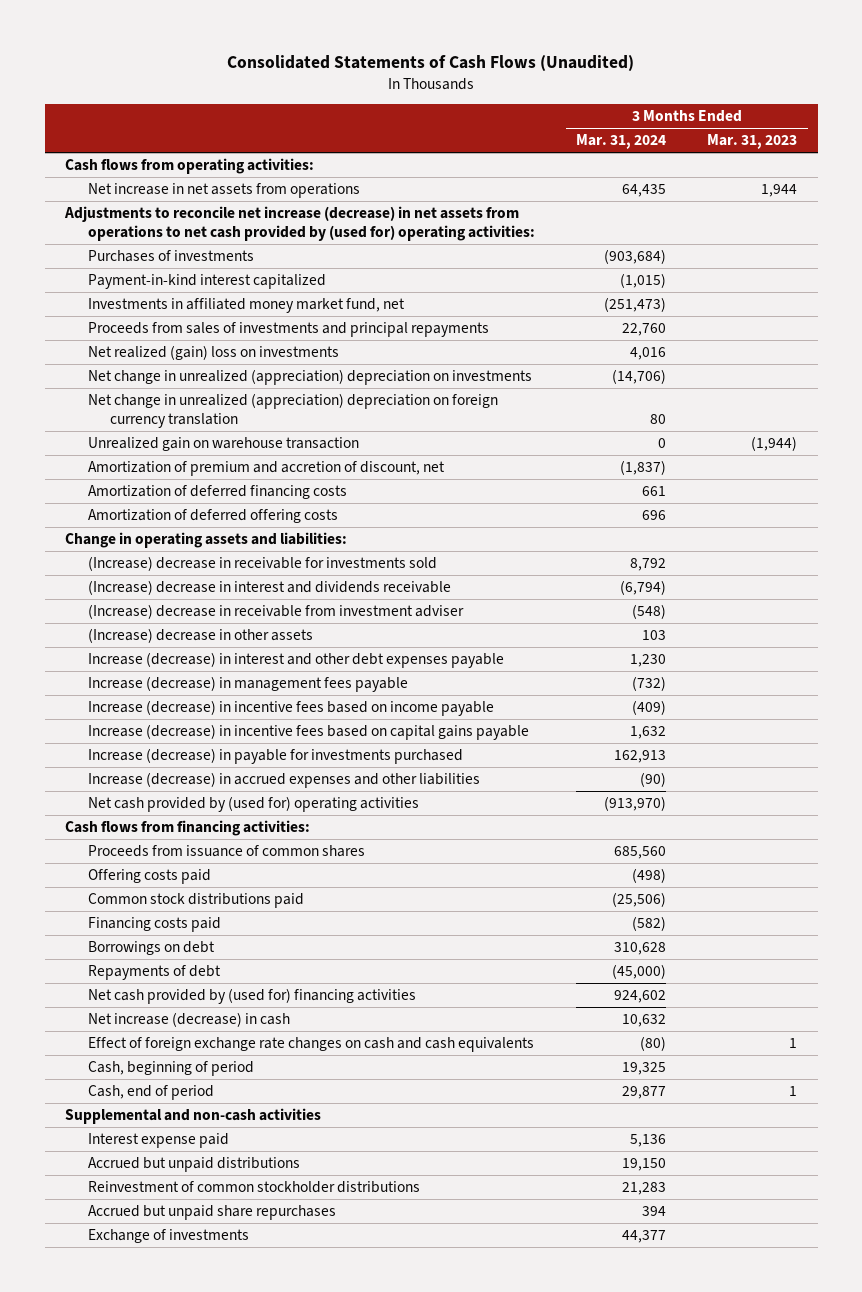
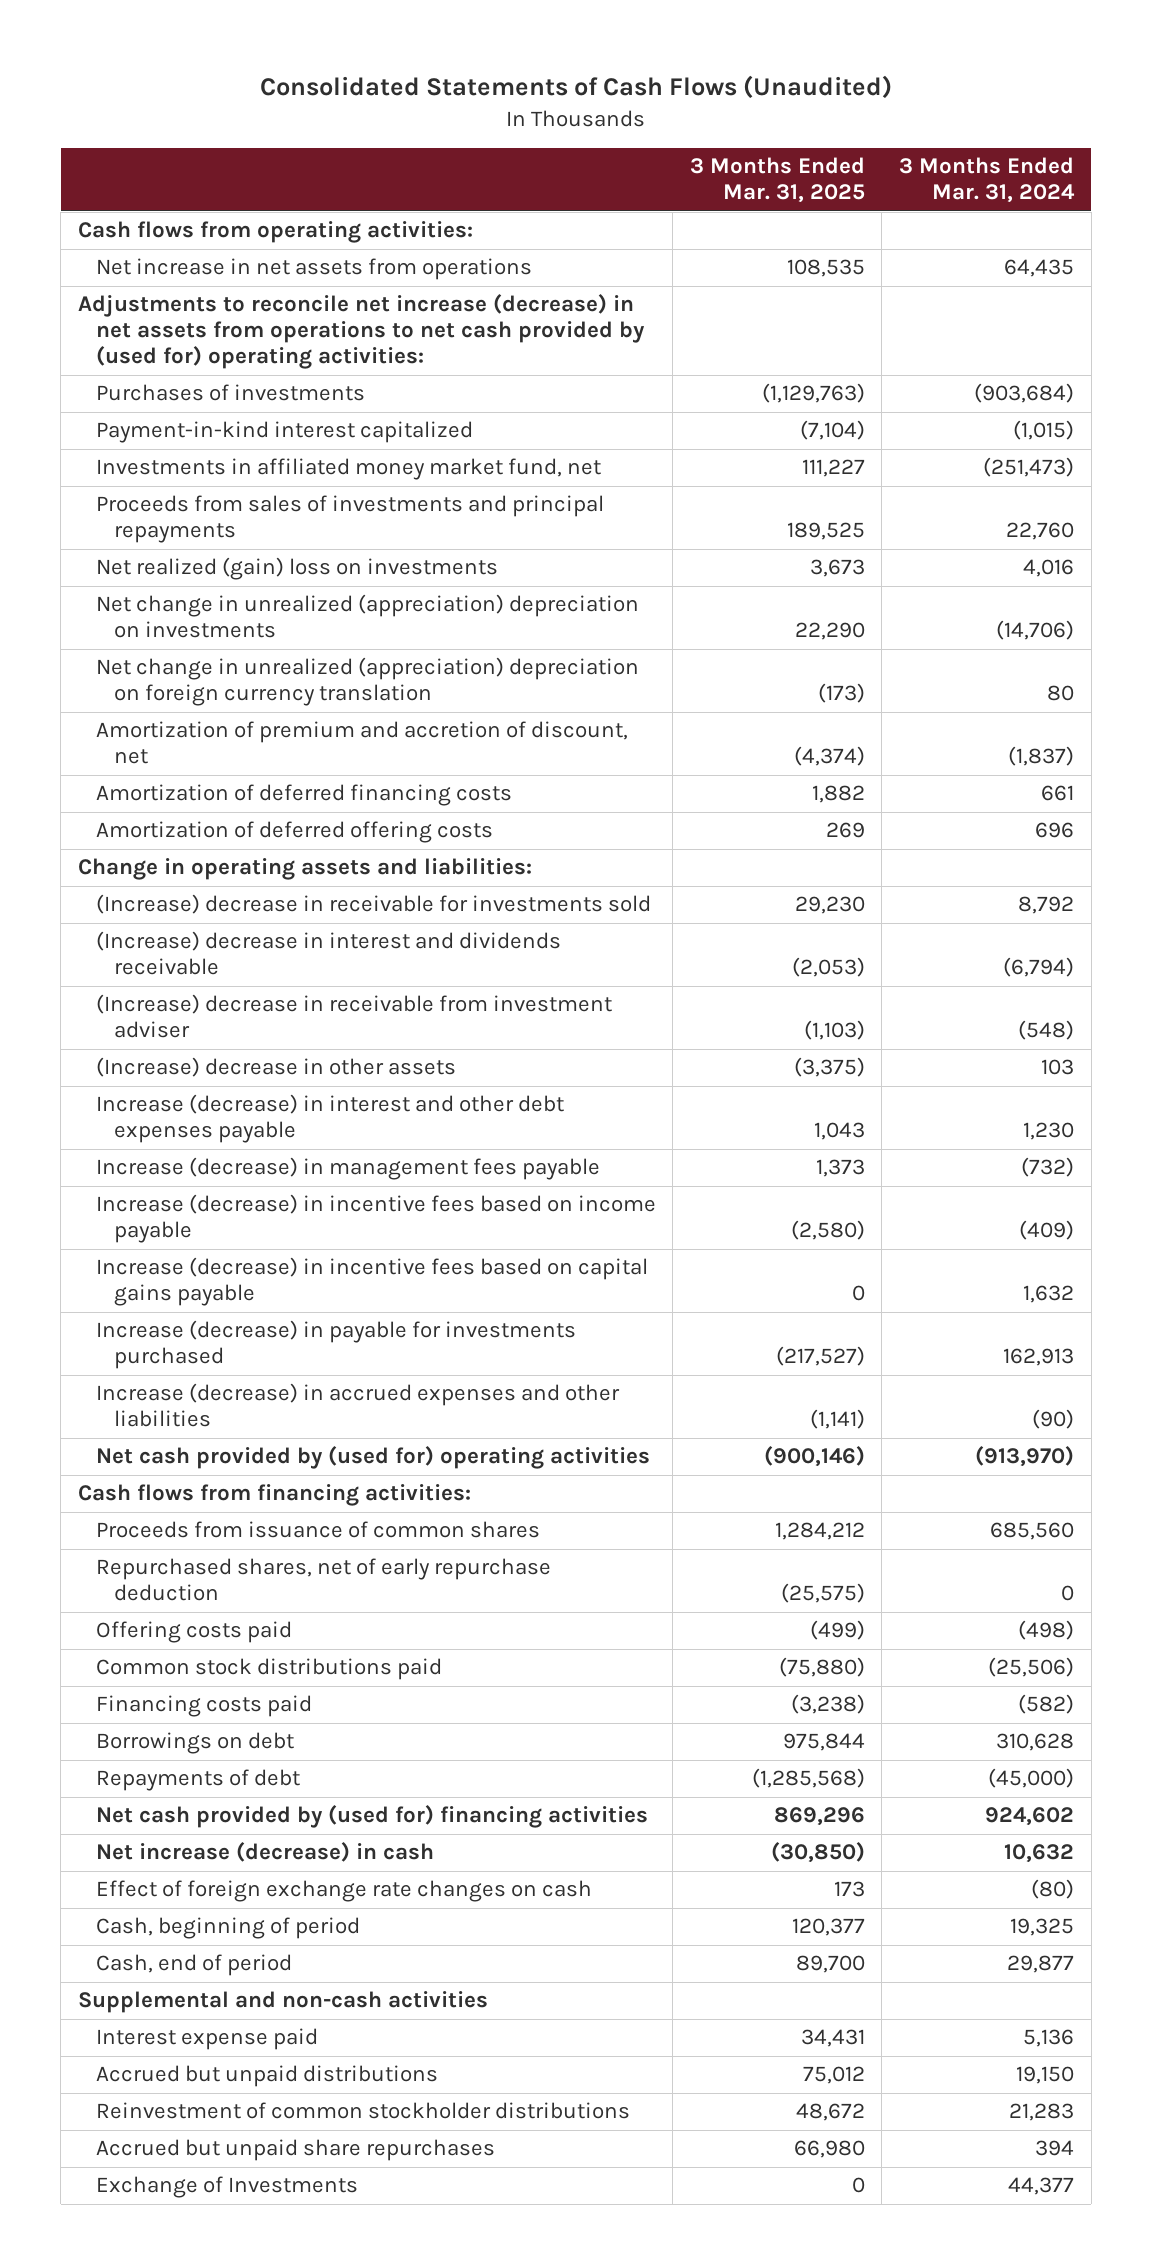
[707,134,798,150] Mar. 31, 2023 -> none
none -> [689,157,865,204] 3 Months Ended Mar. 31, 2025
[87,437,359,452] Unrealized gain on warehouse transaction -> none
none -> [95,1558,551,1602] Repurchased shares, net of early repurchase deduction
[87,1037,534,1053] Effect of foreign exchange rate changes on cash and cash equivalents -> [95,1880,592,1903] Effect of foreign exchange rate changes on cash
[87,1229,249,1244] Exchange of investments -> [95,2176,358,2199] Exchange of Investments

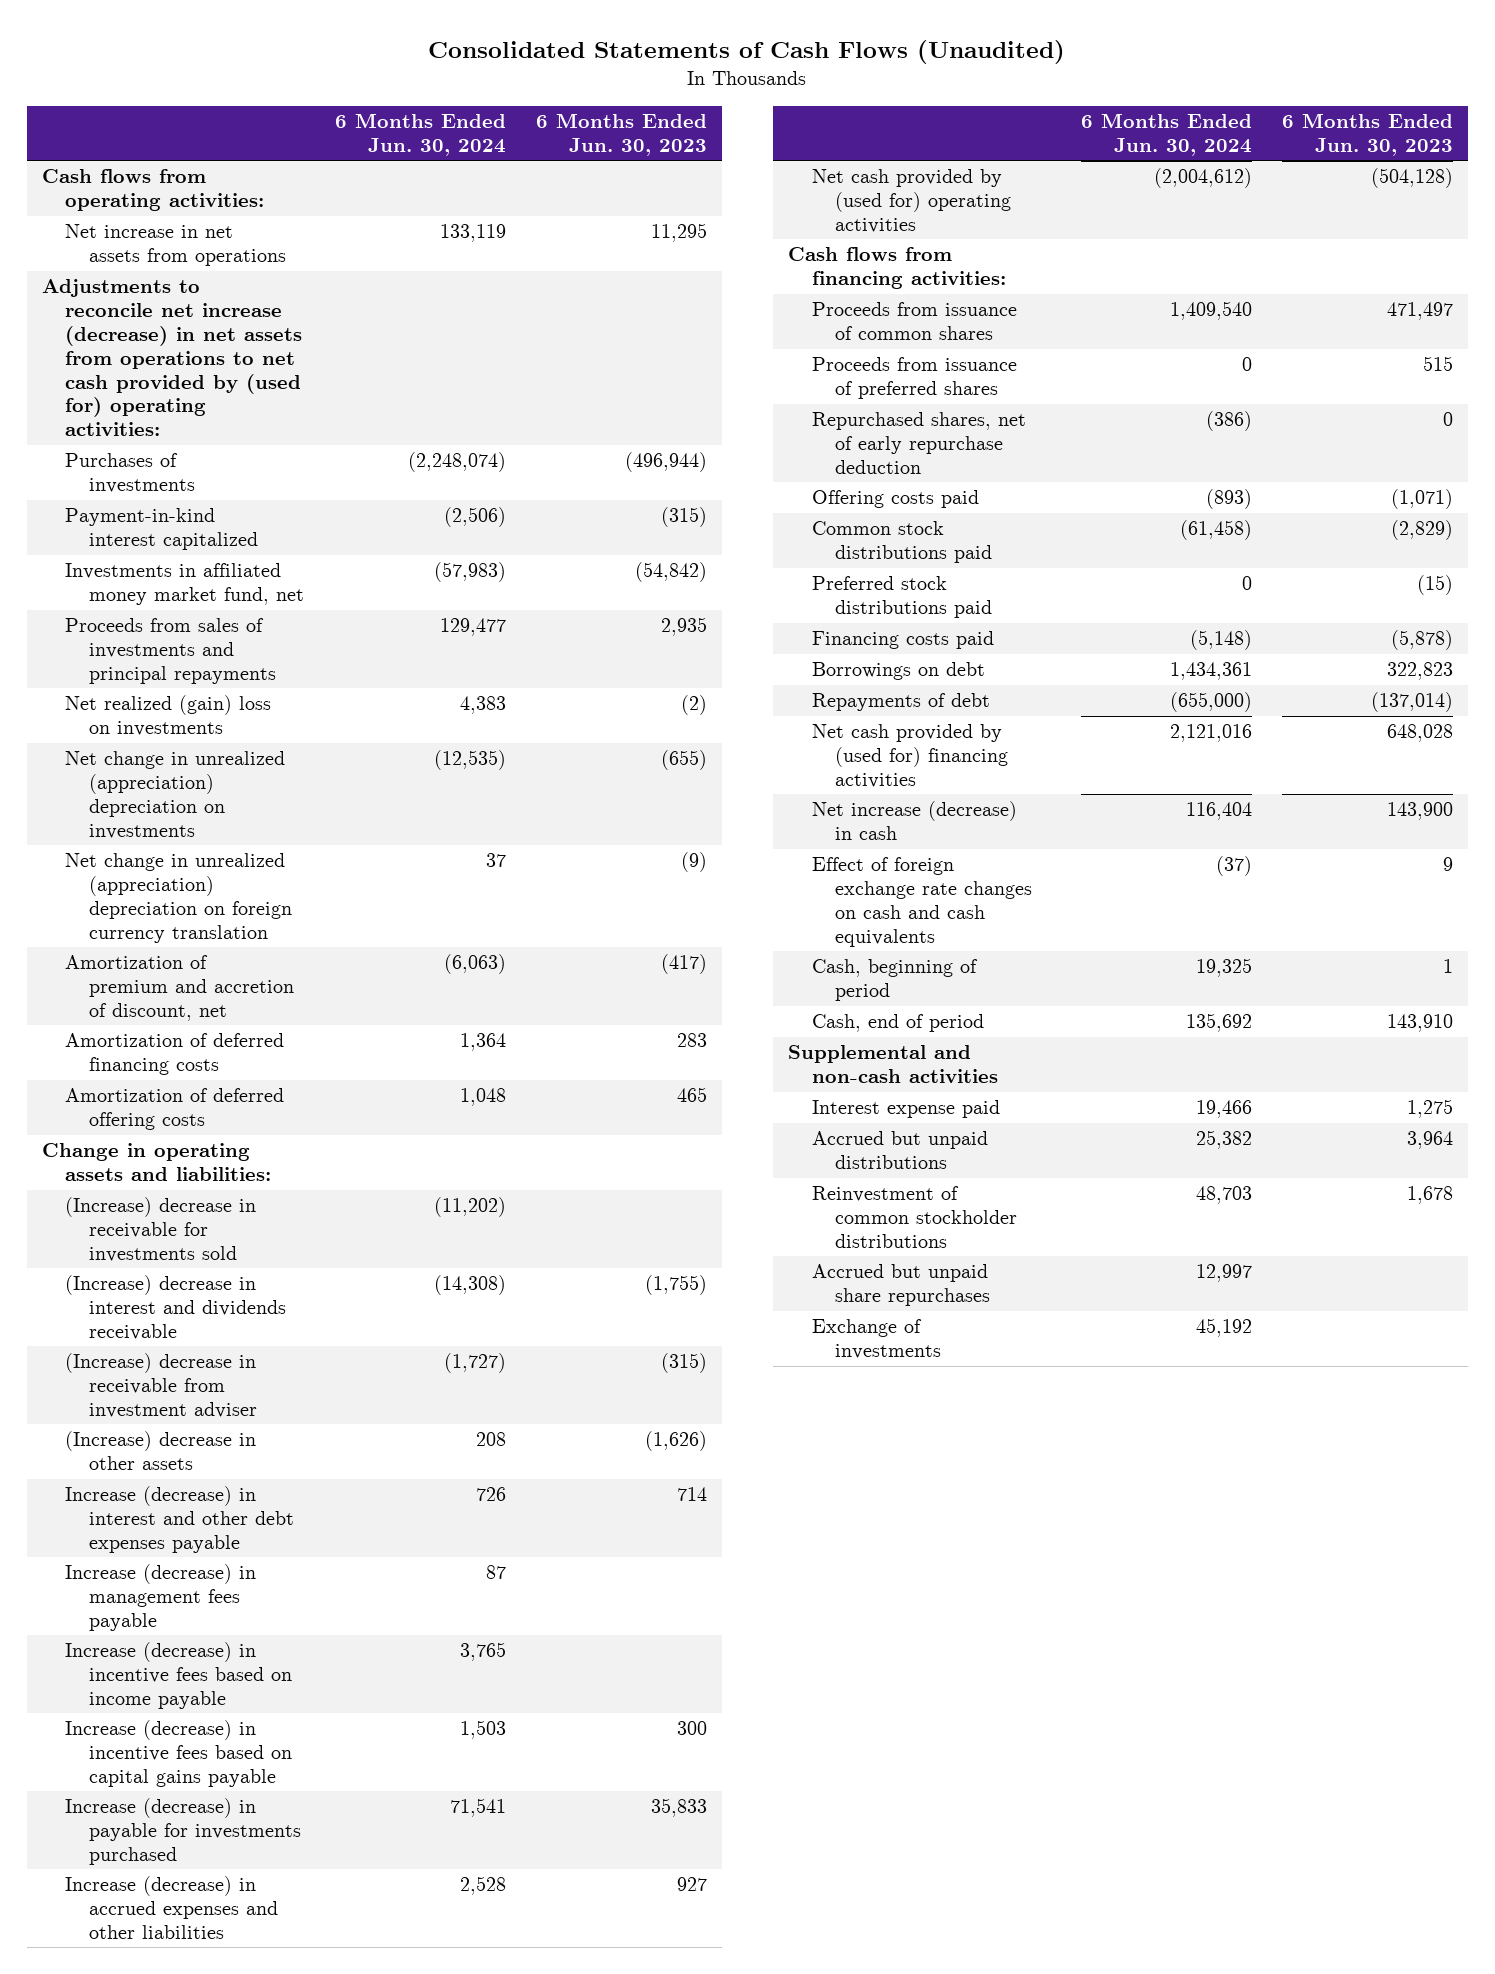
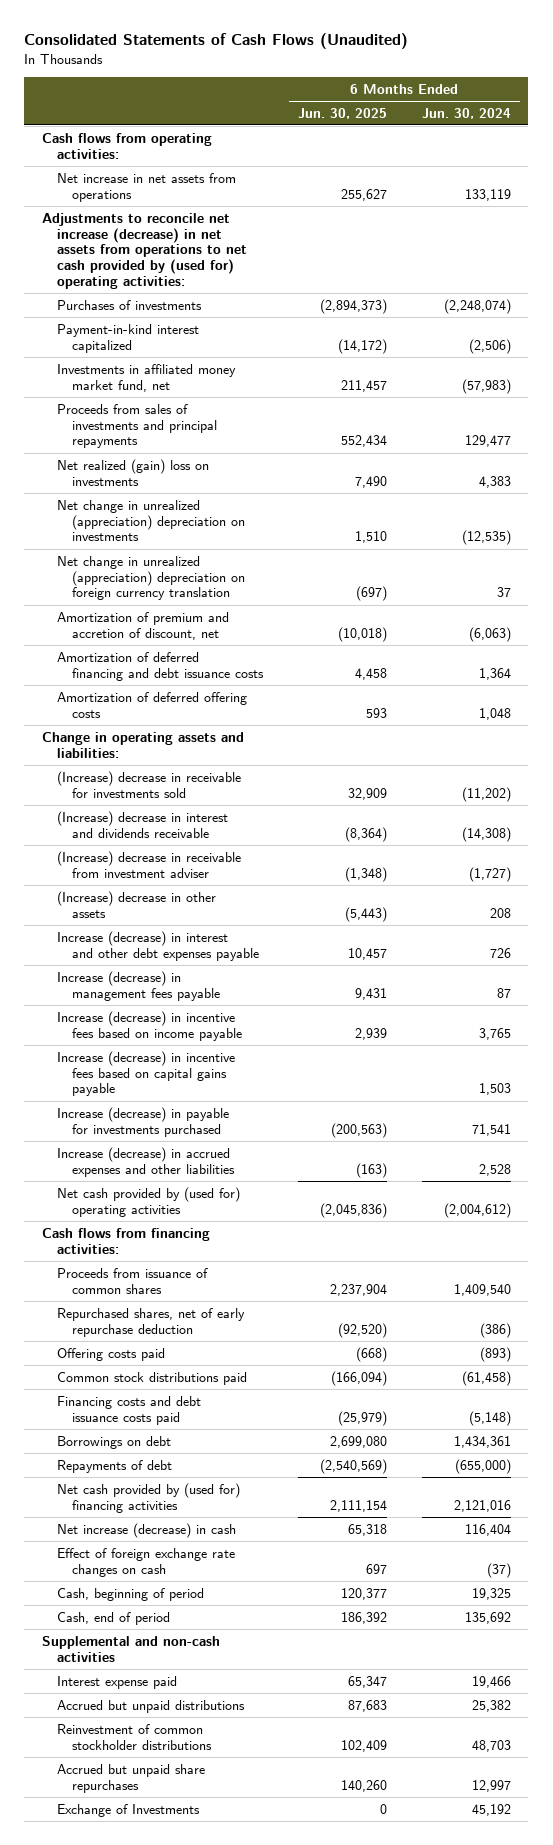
[535,112,707,156] 6 Months Ended Jun. 30, 2023 -> none
none -> [297,107,387,119] Jun. 30, 2025
[65,1033,285,1076] Amortization of deferred financing costs -> [56,651,264,681] Amortization of deferred financing and debt issuance costs
[811,357,1017,400] Proceeds from issuance of preferred shares -> none
[811,576,993,619] Preferred stock distributions paid -> none
[811,631,994,650] Financing costs paid -> [56,1395,201,1425] Financing costs and debt issuance costs paid
[811,857,1033,947] Effect of foreign exchange rate changes on cash and cash equivalents -> [56,1547,235,1577] Effect of foreign exchange rate changes on cash
[811,1319,942,1360] Exchange of investments -> [56,1803,200,1817] Exchange of Investments

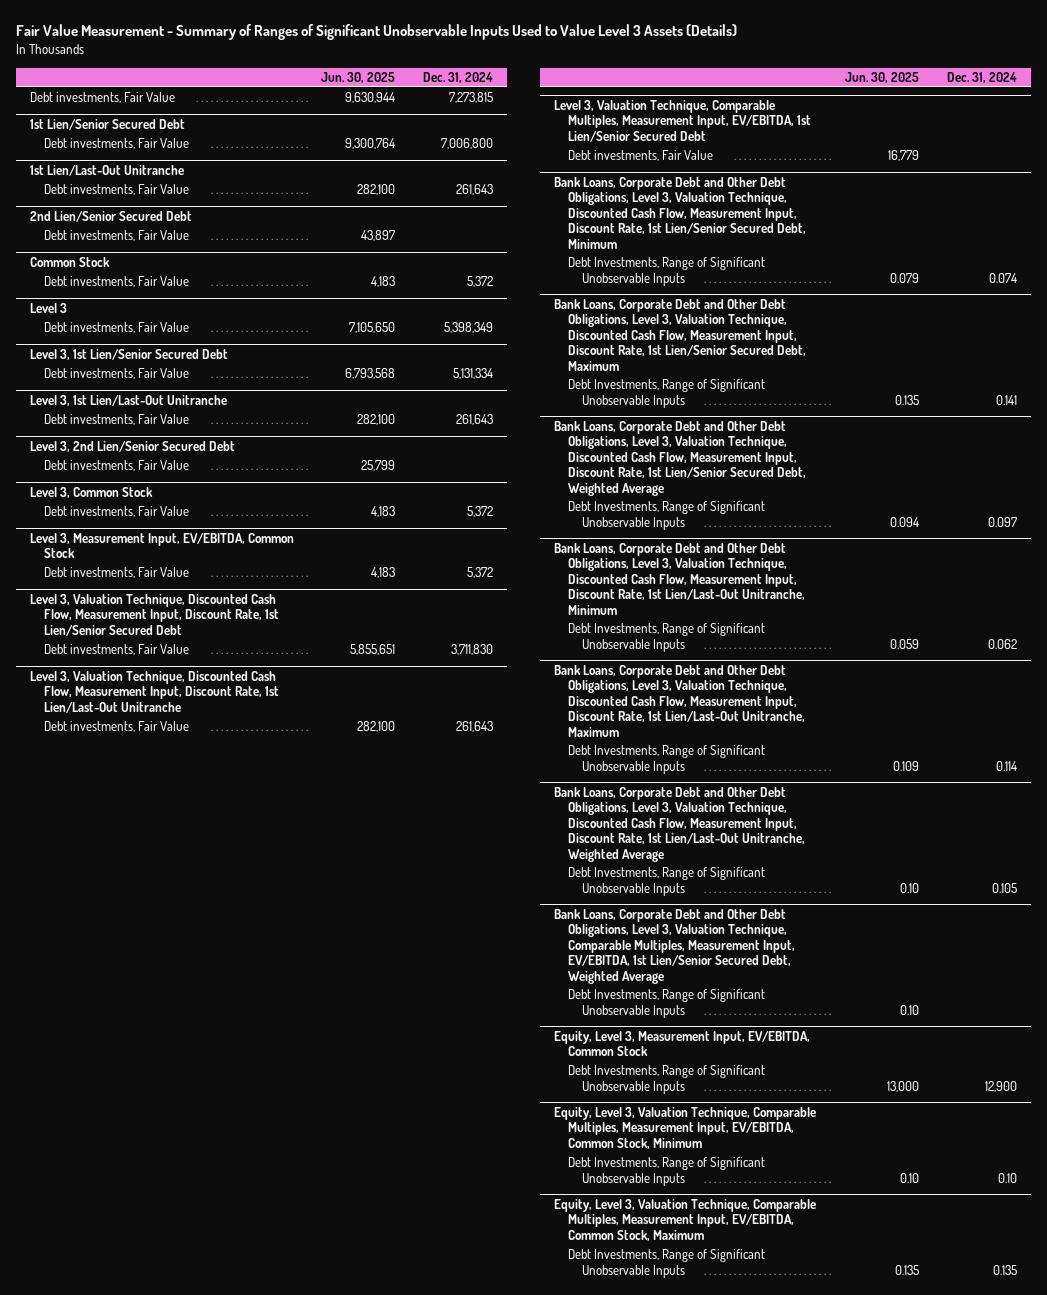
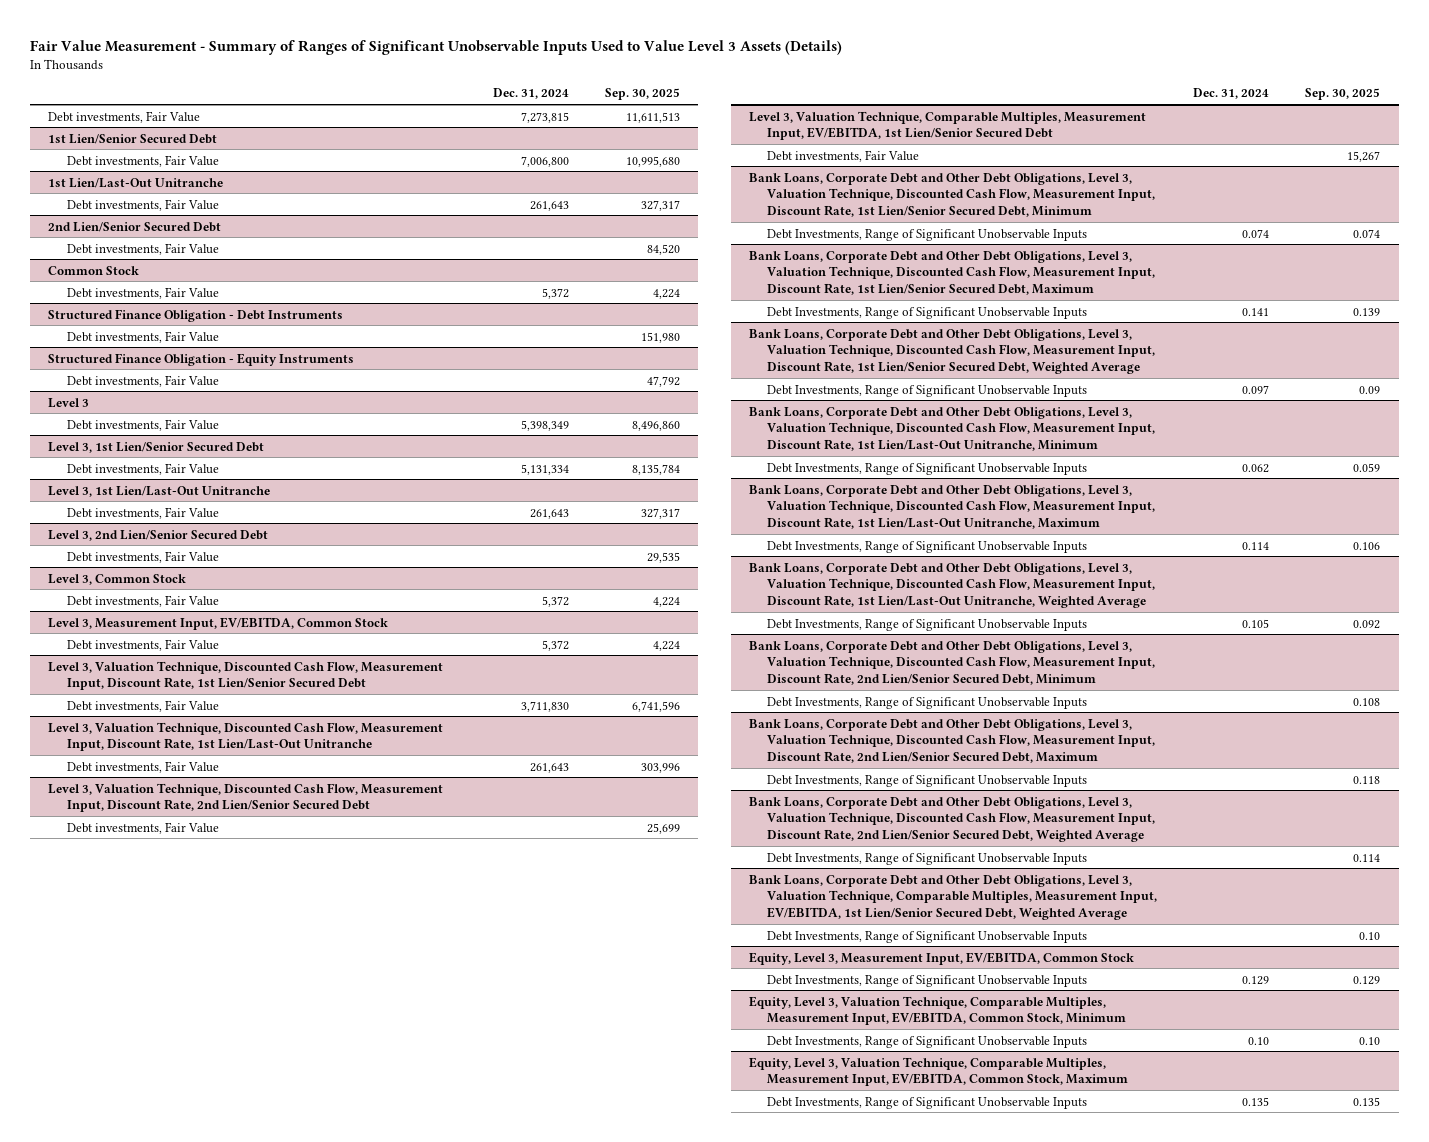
[321,71,396,83] Jun. 30, 2025 -> none
none -> [604,88,680,101] Sep. 30, 2025
none -> [48,308,344,322] Structured Finance Obligation - Debt Instruments
none -> [66,330,219,343] Debt investments, Fair Value
none -> [48,352,355,366] Structured Finance Obligation - Equity Instruments
none -> [66,374,219,387] Debt investments, Fair Value
none -> [48,782,444,813] Level 3, Valuation Technique, Discounted Cash Flow, Measurement Input, Discount Rate, 2nd Lien/Senior Secured Debt
none -> [66,821,219,834] Debt investments, Fair Value
none -> [748,640,1156,686] Bank Loans, Corporate Debt and Other Debt Obligations, Level 3, Valuation Technique, Discounted Cash Flow, Measurement Input, Discount Rate, 2nd Lien/Senior Secured Debt, Minimum
none -> [767,696,1088,709] Debt Investments, Range of Significant Unobservable Inputs
none -> [748,718,1156,764] Bank Loans, Corporate Debt and Other Debt Obligations, Level 3, Valuation Technique, Discounted Cash Flow, Measurement Input, Discount Rate, 2nd Lien/Senior Secured Debt, Maximum
none -> [767,774,1088,787] Debt Investments, Range of Significant Unobservable Inputs
none -> [748,796,1156,843] Bank Loans, Corporate Debt and Other Debt Obligations, Level 3, Valuation Technique, Discounted Cash Flow, Measurement Input, Discount Rate, 2nd Lien/Senior Secured Debt, Weighted Average
none -> [767,852,1088,865] Debt Investments, Range of Significant Unobservable Inputs
[984,1080,1017,1092] 12,900 -> [1242,975,1270,985] 0.129

